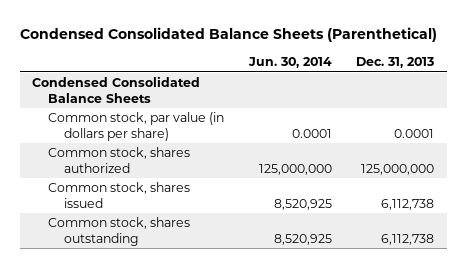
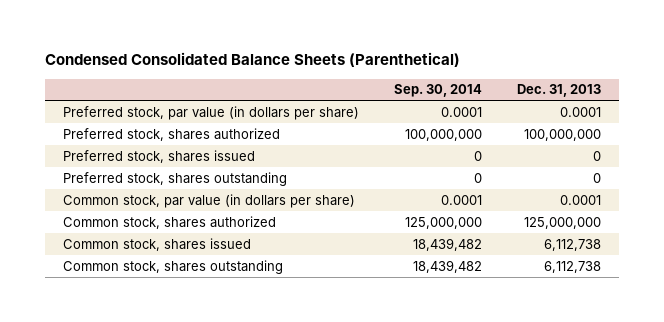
[247,57,332,69] Jun. 30, 2014 -> none
none -> [393,84,482,98] Sep. 30, 2014
[32,76,201,103] Condensed Consolidated Balance Sheets -> none
none -> [62,105,359,120] Preferred stock, par value (in dollars per share)
none -> [62,127,280,141] Preferred stock, shares authorized
none -> [62,149,255,163] Preferred stock, shares issued
none -> [62,171,287,186] Preferred stock, shares outstanding

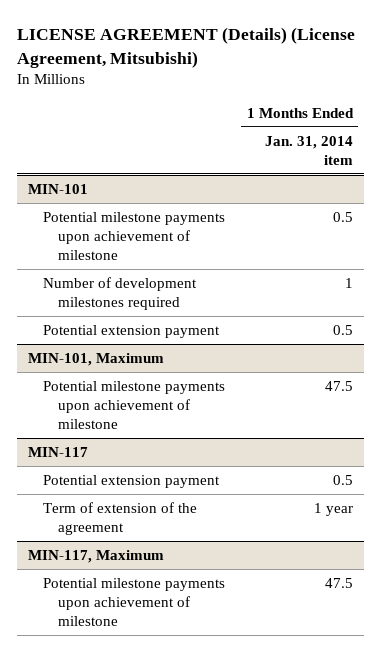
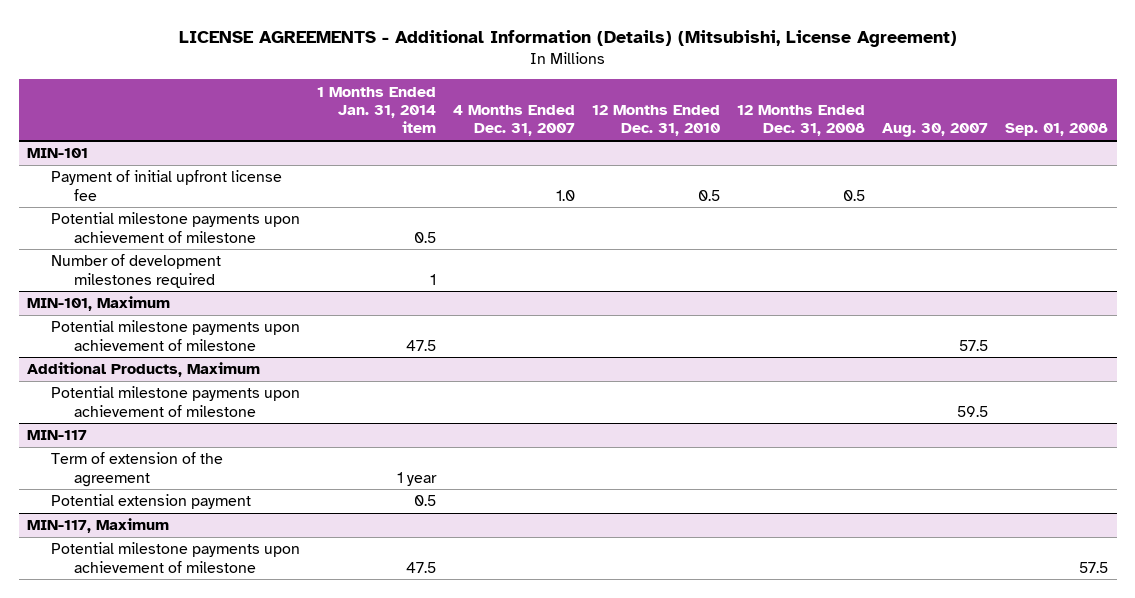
[16,27,355,68] LICENSE AGREEMENT (Details) (License Agreement, Mitsubishi) -> [178,29,957,47] LICENSE AGREEMENTS - Additional Information (Details) (Mitsubishi, License Agreement)
none -> [452,105,575,137] 4 Months Ended Dec. 31, 2007
none -> [591,105,720,137] 12 Months Ended Dec. 31, 2010
none -> [736,105,865,137] 12 Months Ended Dec. 31, 2008
none -> [882,123,989,138] Aug. 30, 2007
none -> [1005,123,1109,137] Sep. 01, 2008
none -> [50,170,282,201] Payment of initial upfront license fee
[43,324,221,338] Potential extension payment -> none
none -> [27,362,261,378] Additional Products, Maximum
none -> [50,386,300,417] Potential milestone payments upon achievement of milestone
[43,474,221,488] Potential extension payment -> [50,494,251,510] Potential extension payment

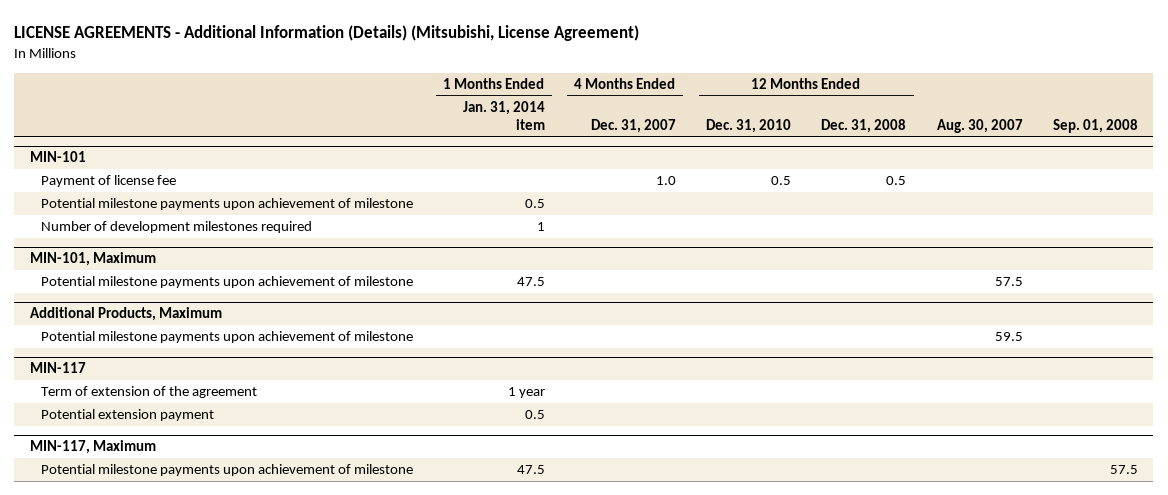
[50,170,282,201] Payment of initial upfront license fee -> [41,175,177,188] Payment of license fee

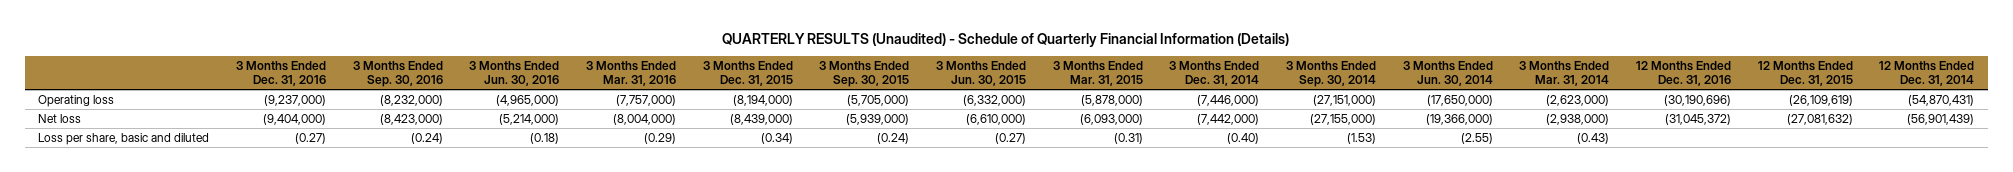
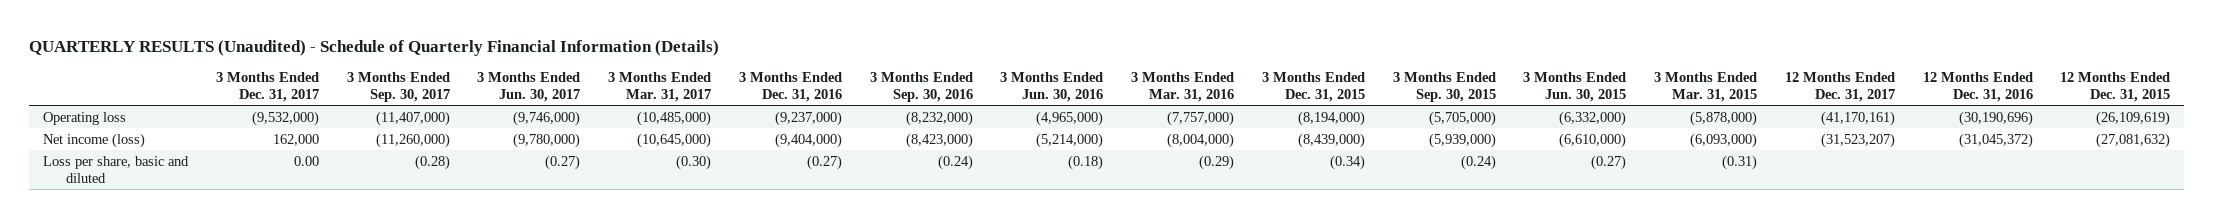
[1169,60,1260,87] 3 Months Ended Dec. 31, 2014 -> none
[1285,60,1376,88] 3 Months Ended Sep. 30, 2014 -> none
[1402,60,1493,87] 3 Months Ended Jun. 30, 2014 -> none
[1519,60,1610,87] 3 Months Ended Mar. 31, 2014 -> none
[1879,60,1975,87] 12 Months Ended Dec. 31, 2014 -> none
none -> [215,71,319,102] 3 Months Ended Dec. 31, 2017
none -> [346,71,450,102] 3 Months Ended Sep. 30, 2017
none -> [477,71,581,102] 3 Months Ended Jun. 30, 2017
none -> [608,71,712,102] 3 Months Ended Mar. 31, 2017
none -> [1784,71,1895,102] 12 Months Ended Dec. 31, 2017
[38,113,82,123] Net loss -> [43,132,146,148] Net income (loss)

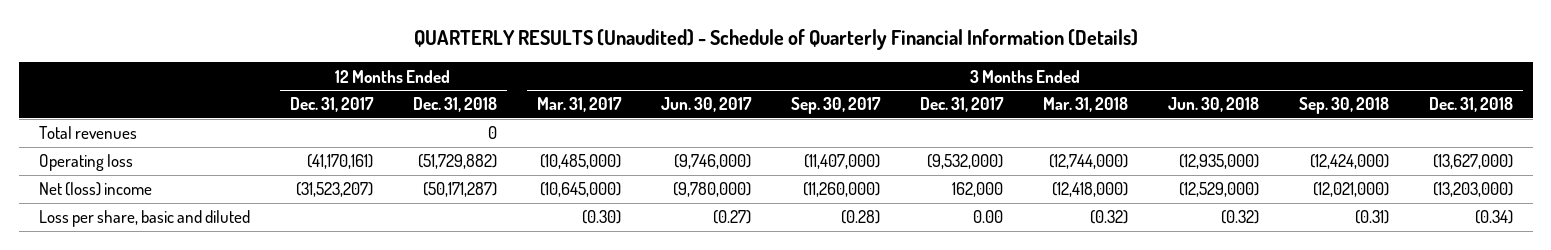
[738,71,842,102] 3 Months Ended Dec. 31, 2016 -> none
[869,71,973,102] 3 Months Ended Sep. 30, 2016 -> none
[1000,71,1104,102] 3 Months Ended Jun. 30, 2016 -> none
[1131,71,1235,102] 3 Months Ended Mar. 31, 2016 -> none
[1261,71,1365,102] 3 Months Ended Dec. 31, 2015 -> none
[1392,71,1496,102] 3 Months Ended Sep. 30, 2015 -> none
[1523,71,1627,102] 3 Months Ended Jun. 30, 2015 -> none
[1654,71,1758,102] 3 Months Ended Mar. 31, 2015 -> none
[1922,71,2033,102] 12 Months Ended Dec. 31, 2016 -> none
[2060,71,2171,102] 12 Months Ended Dec. 31, 2015 -> none
none -> [412,97,497,113] Dec. 31, 2018
none -> [1042,97,1128,113] Mar. 31, 2018
none -> [1167,97,1259,113] Jun. 30, 2018
none -> [1298,97,1389,115] Sep. 30, 2018
none -> [1428,97,1513,113] Dec. 31, 2018
none -> [38,126,137,140] Total revenues
[43,132,146,148] Net income (loss) -> [38,182,152,197] Net (loss) income

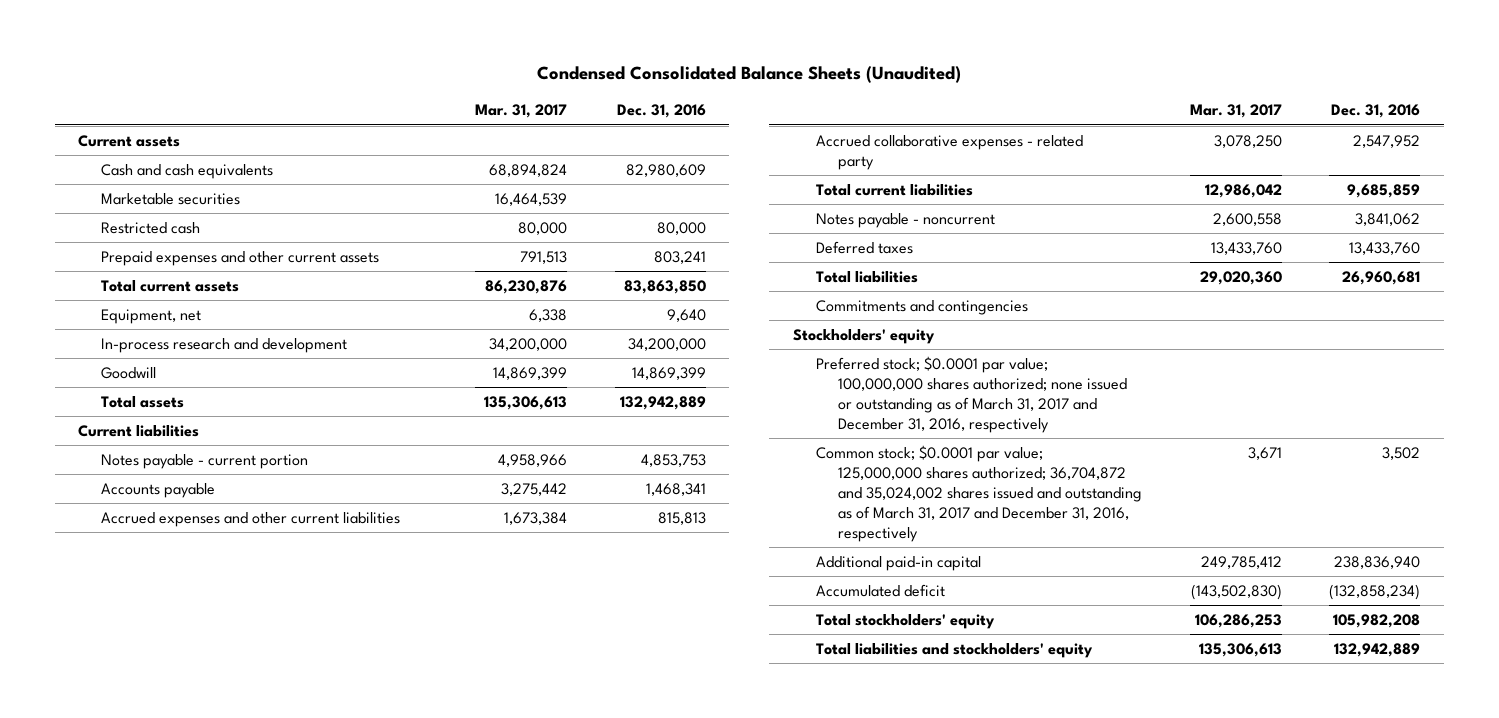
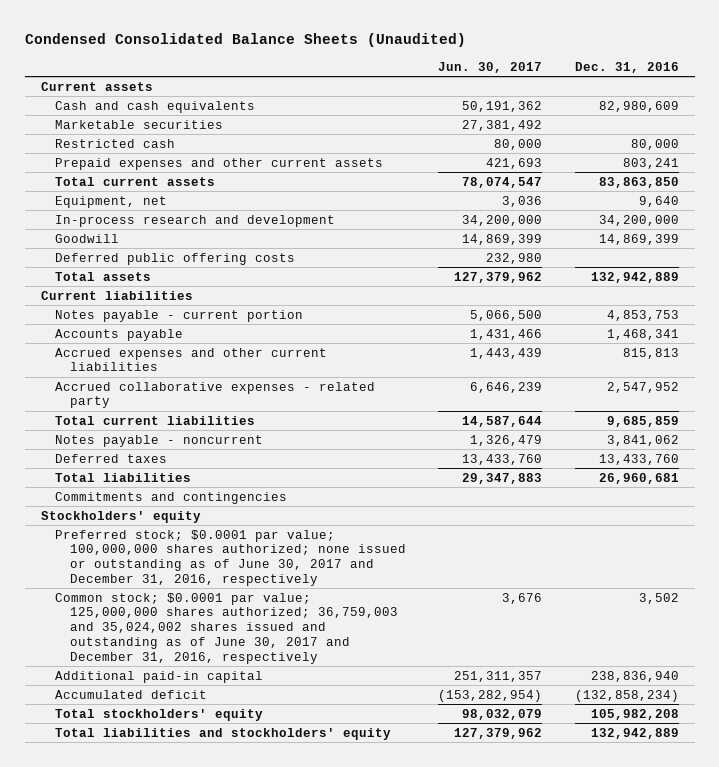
[474,104,567,119] Mar. 31, 2017 -> none
none -> [438,61,543,73] Jun. 30, 2017
none -> [55,252,296,265] Deferred public offering costs
[815,355,1128,433] Preferred stock; $0.0001 par value; 100,000,000 shares authorized; none issued or outstanding as of March 31, 2017 and December 31, 2016, respectively -> [55,529,406,586] Preferred stock; $0.0001 par value; 100,000,000 shares authorized; none issued or outstanding as of June 30, 2017 and December 31, 2016, respectively
[815,444,1143,542] Common stock; $0.0001 par value; 125,000,000 shares authorized; 36,704,872 and 35,024,002 shares issued and outstanding as of March 31, 2017 and December 31, 2016, respectively -> [55,592,398,664] Common stock; $0.0001 par value; 125,000,000 shares authorized; 36,759,003 and 35,024,002 shares issued and outstanding as of June 30, 2017 and December 31, 2016, respectively

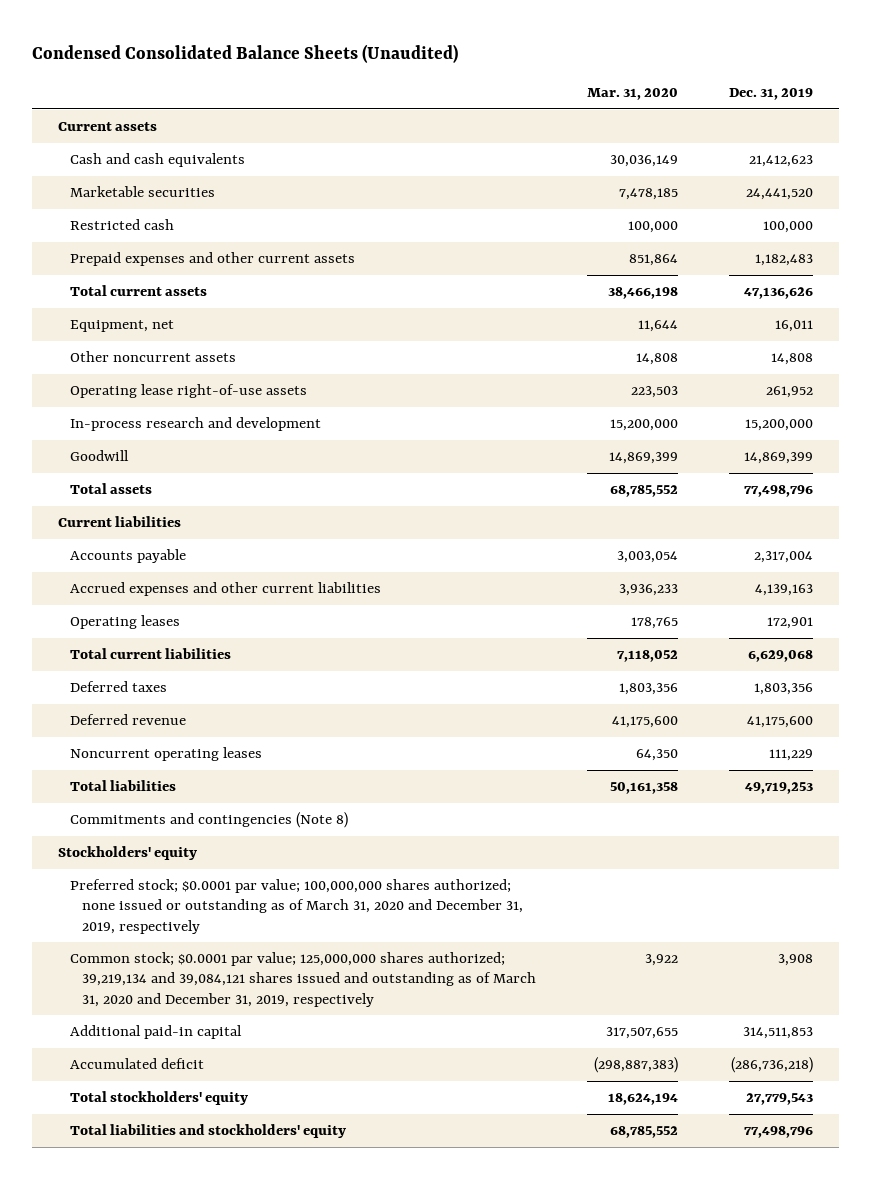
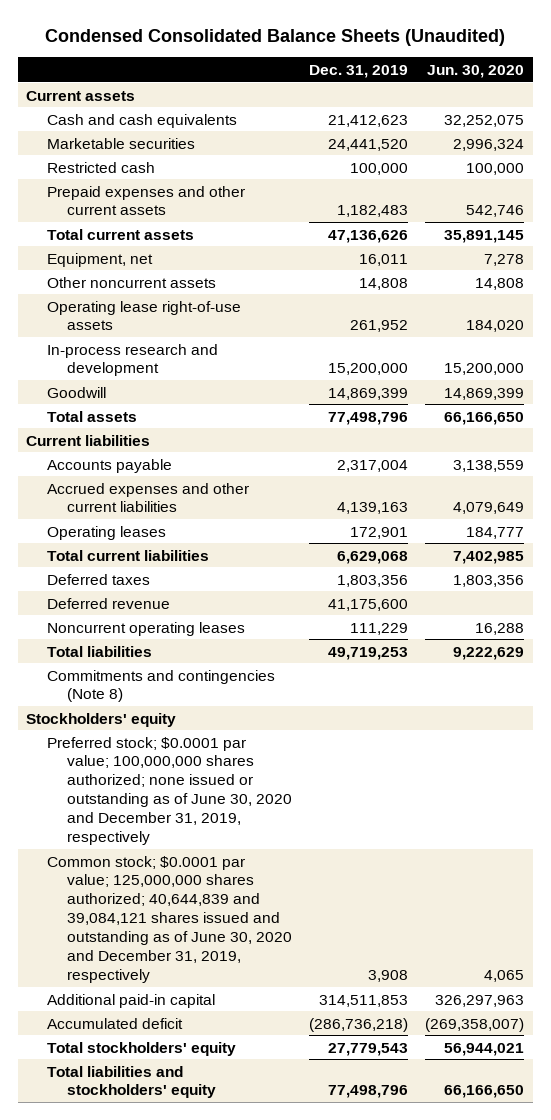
[587,88,679,101] Mar. 31, 2020 -> none
none -> [427,64,525,78] Jun. 30, 2020
[69,879,524,934] Preferred stock; $0.0001 par value; 100,000,000 shares authorized; none issued or outstanding as of March 31, 2020 and December 31, 2019, respectively -> [46,736,293,846] Preferred stock; $0.0001 par value; 100,000,000 shares authorized; none issued or outstanding as of June 30, 2020 and December 31, 2019, respectively
[69,952,537,1007] Common stock; $0.0001 par value; 125,000,000 shares authorized; 39,219,134 and 39,084,121 shares issued and outstanding as of March 31, 2020 and December 31, 2019, respectively -> [46,855,293,983] Common stock; $0.0001 par value; 125,000,000 shares authorized; 40,644,839 and 39,084,121 shares issued and outstanding as of June 30, 2020 and December 31, 2019, respectively

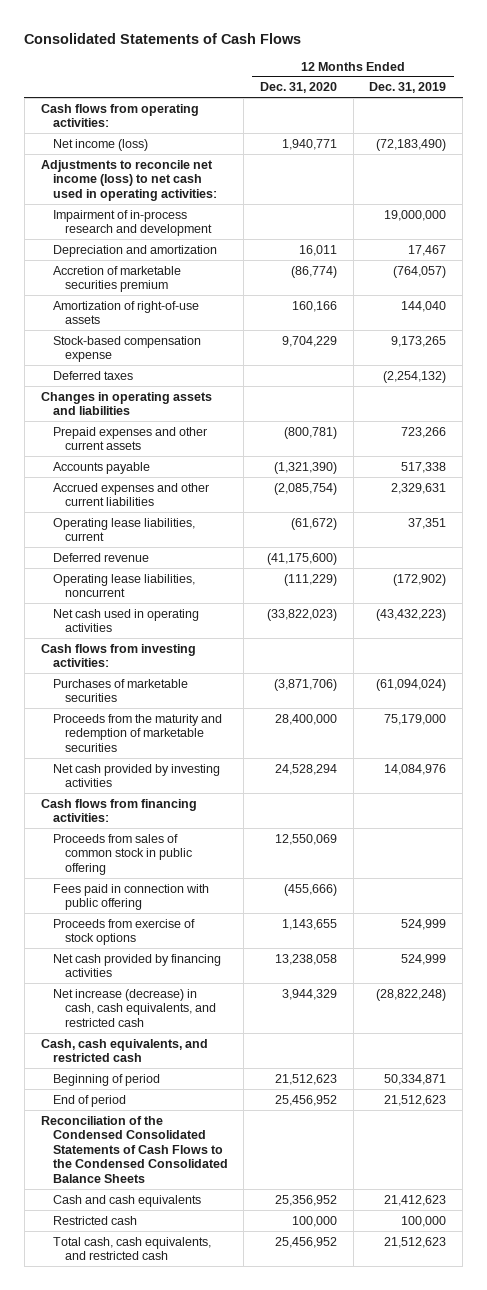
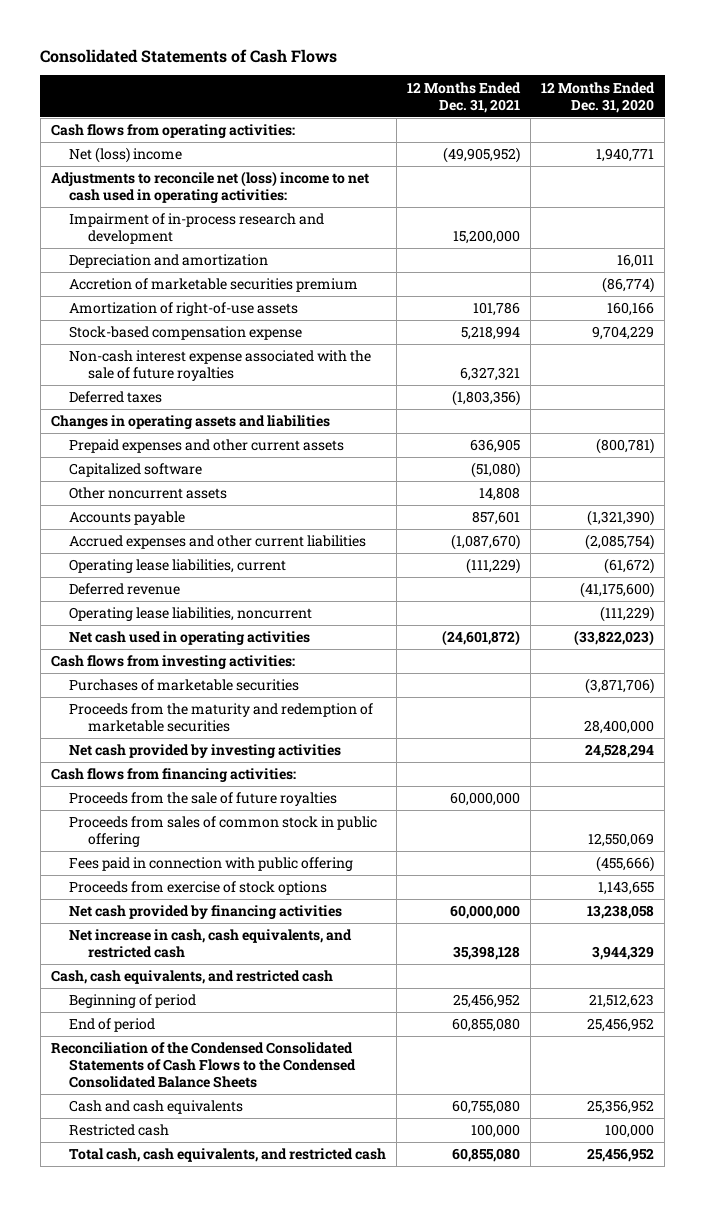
[369,82,447,94] Dec. 31, 2019 -> none
none -> [407,81,522,113] 12 Months Ended Dec. 31, 2021
[52,138,148,151] Net income (loss) -> [69,147,183,164] Net (loss) income
[40,159,217,201] Adjustments to reconcile net income (loss) to net cash used in operating activities: -> [50,171,369,204] Adjustments to reconcile net (loss) income to net cash used in operating activities:
none -> [69,350,372,382] Non-cash interest expense associated with the sale of future royalties
none -> [69,463,203,478] Capitalized software
none -> [69,487,228,500] Other noncurrent assets
none -> [69,792,338,807] Proceeds from the sale of future royalties
[52,988,217,1027] Net increase (decrease) in cash, cash equivalents, and restricted cash -> [69,929,353,959] Net increase in cash, cash equivalents, and restricted cash

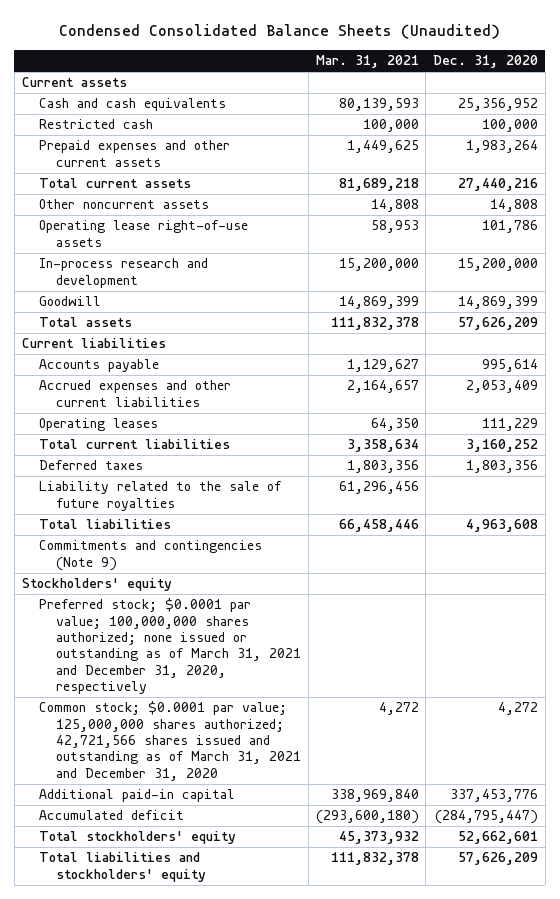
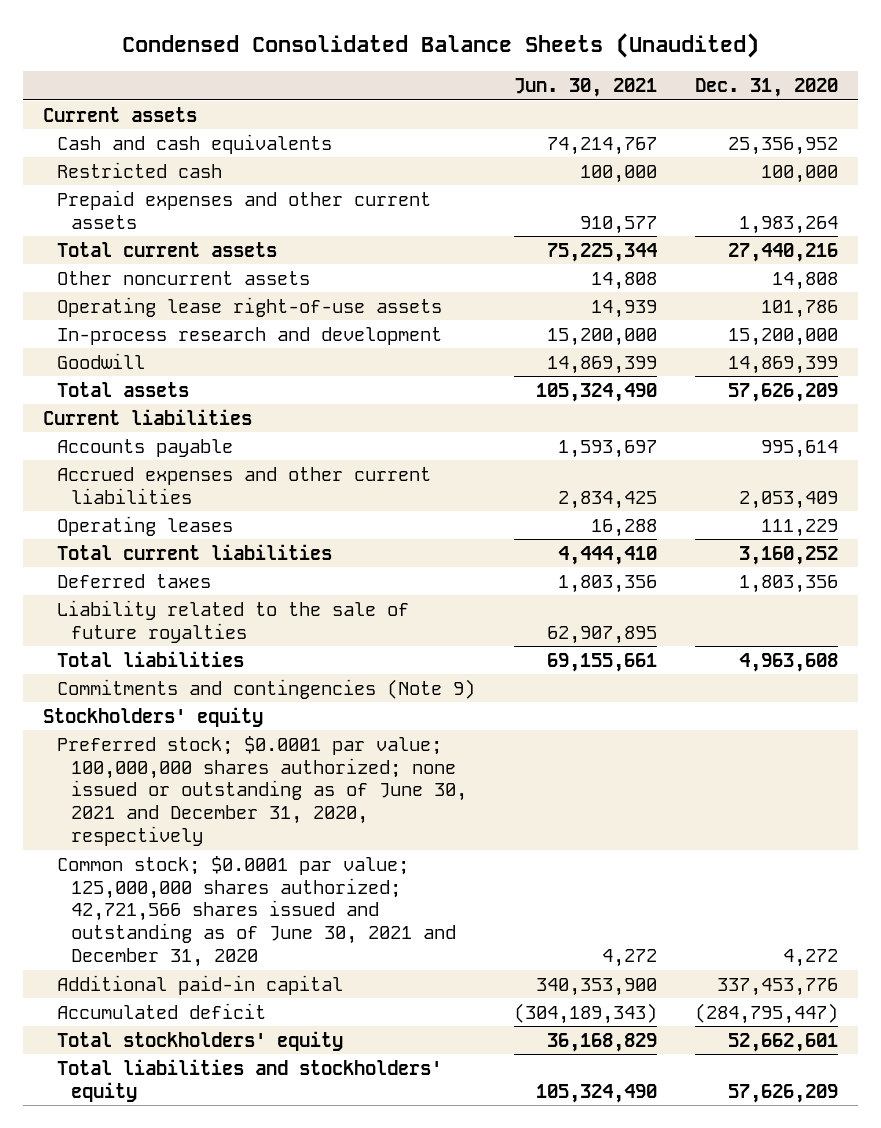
[315,55,419,69] Mar. 31, 2021 -> none
none -> [513,77,657,97] Jun. 30, 2021
[38,598,302,695] Preferred stock; $0.0001 par value; 100,000,000 shares authorized; none issued or outstanding as of March 31, 2021 and December 31, 2020, respectively -> [56,735,468,847] Preferred stock; $0.0001 par value; 100,000,000 shares authorized; none issued or outstanding as of June 30, 2021 and December 31, 2020, respectively
[38,701,302,781] Common stock; $0.0001 par value; 125,000,000 shares authorized; 42,721,566 shares issued and outstanding as of March 31, 2021 and December 31, 2020 -> [56,855,457,968] Common stock; $0.0001 par value; 125,000,000 shares authorized; 42,721,566 shares issued and outstanding as of June 30, 2021 and December 31, 2020

